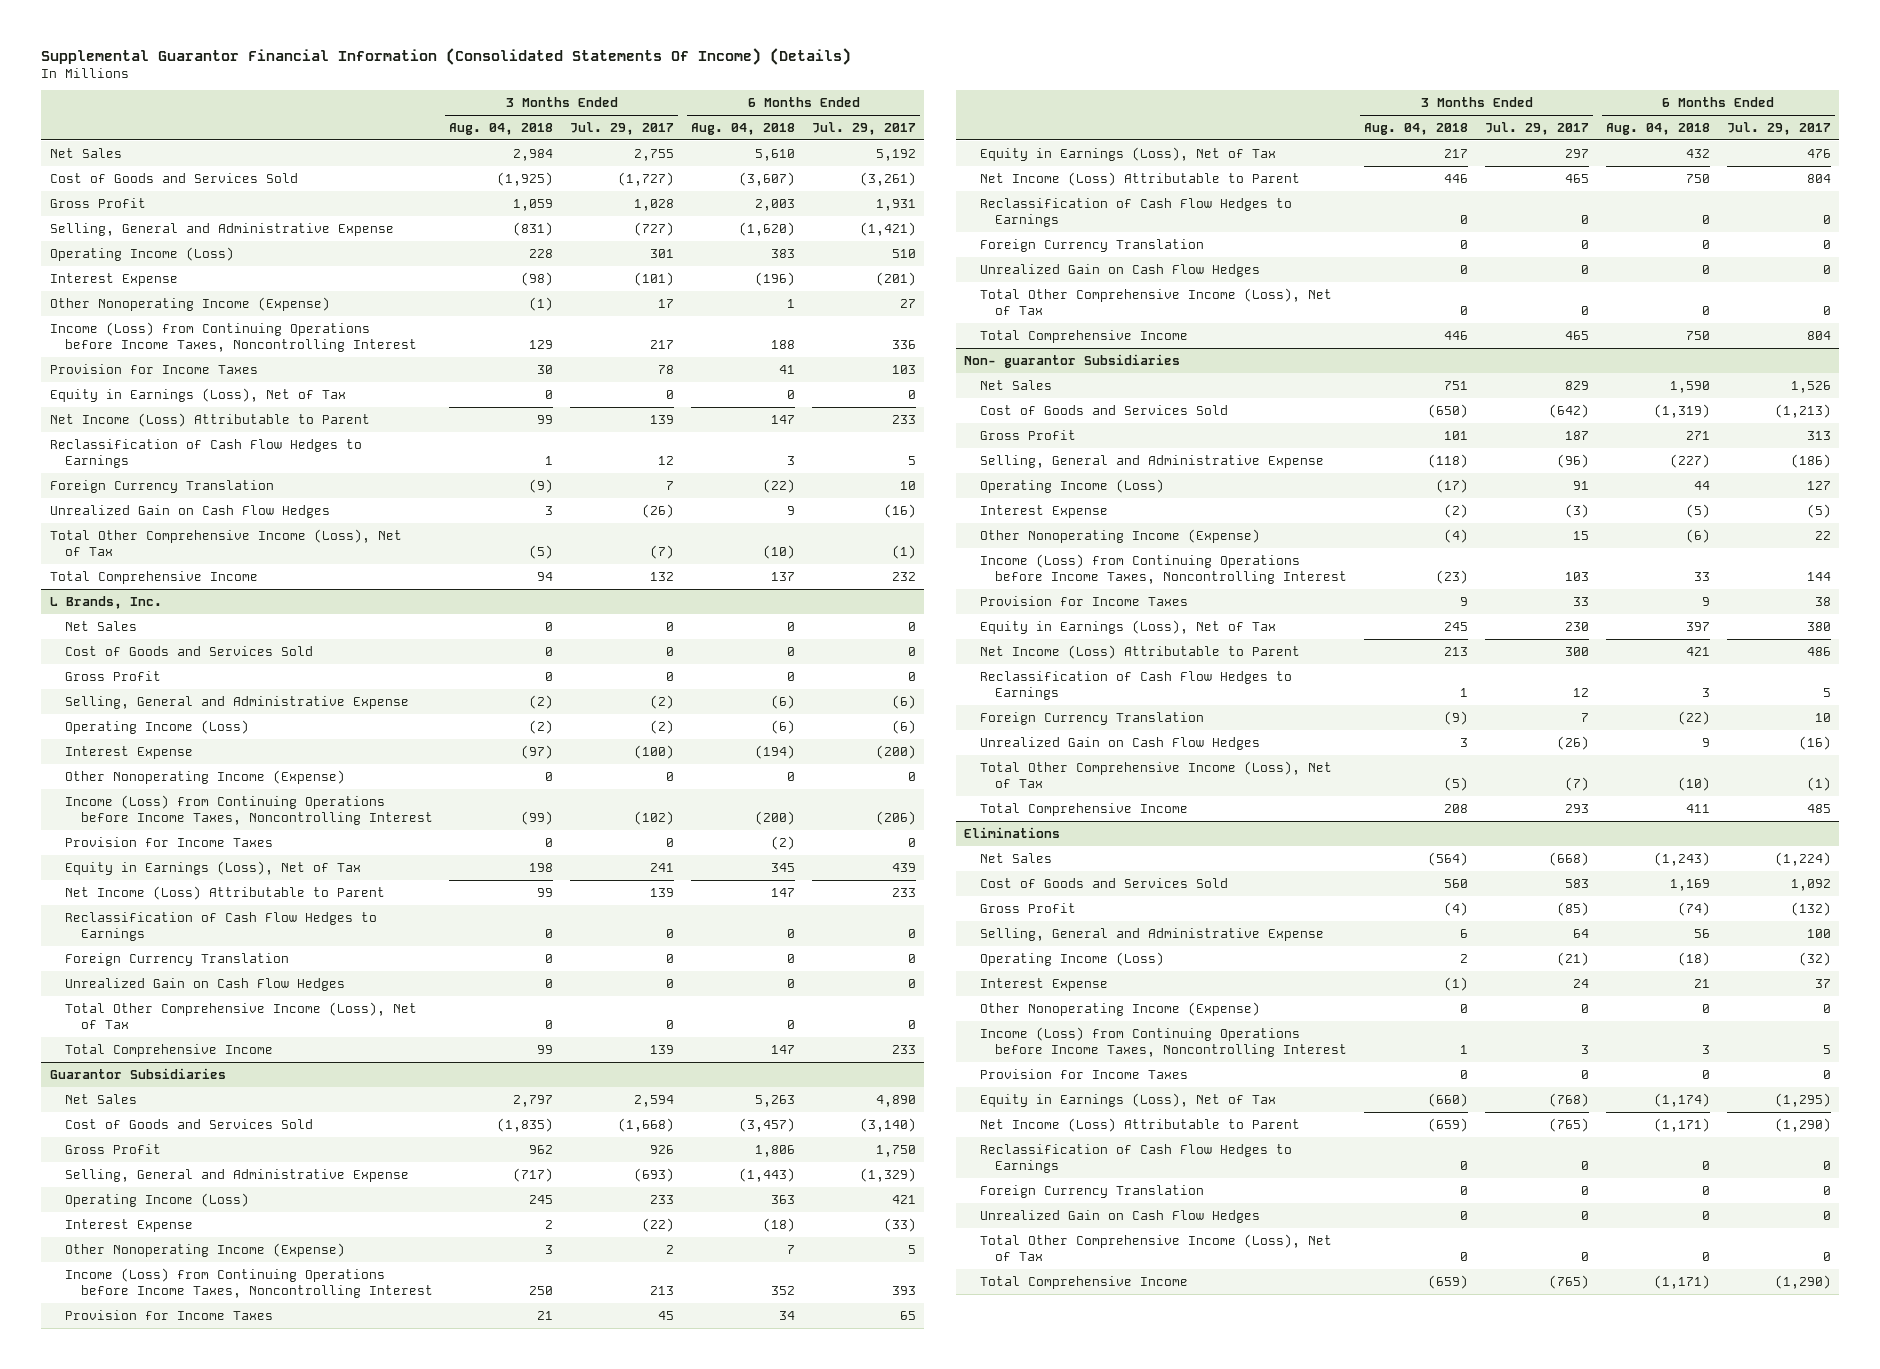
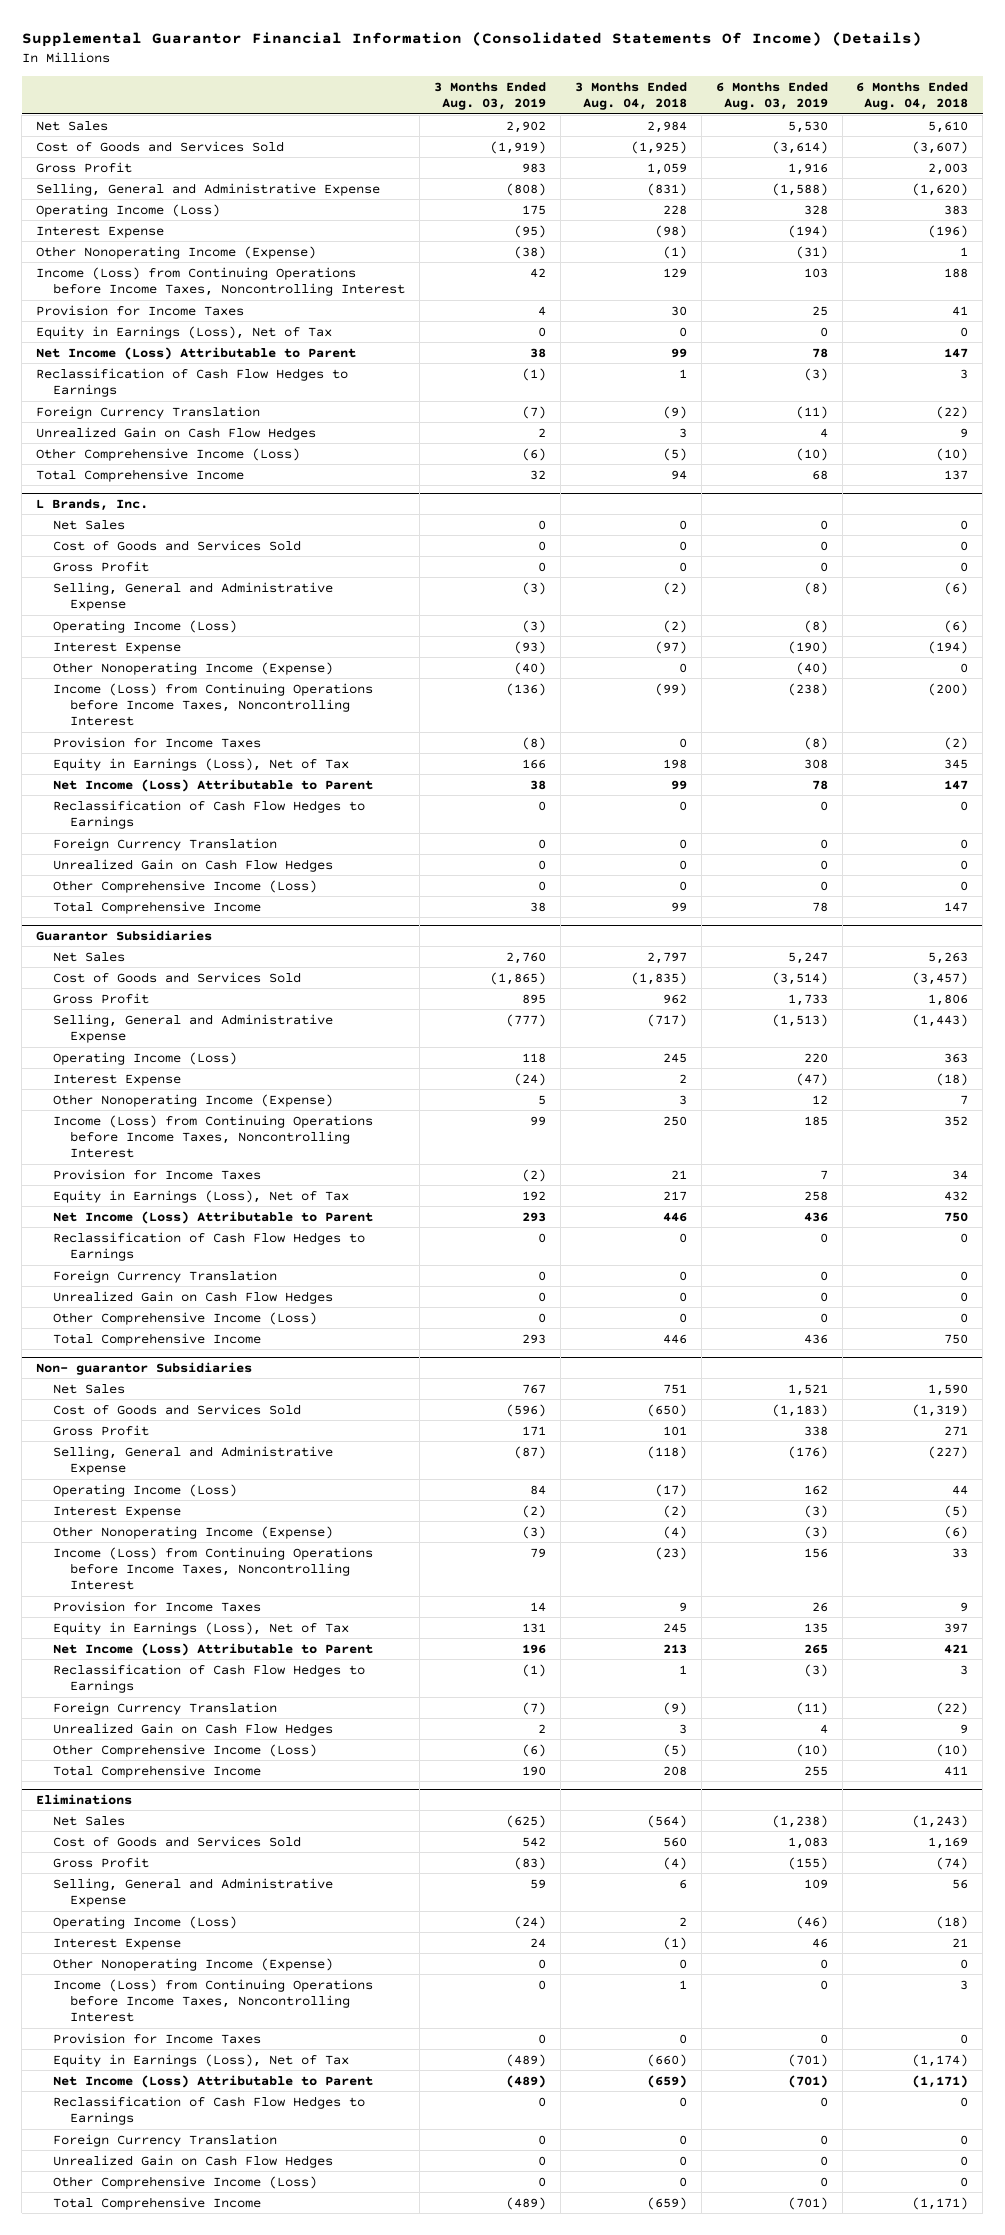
[570,121,675,135] Jul. 29, 2017 -> none
[811,121,916,135] Jul. 29, 2017 -> none
none -> [434,81,547,111] 3 Months Ended Aug. 03, 2019
none -> [715,81,828,111] 6 Months Ended Aug. 03, 2019
[49,528,402,556] Total Other Comprehensive Income (Loss), Net of Tax -> [36,447,301,461] Other Comprehensive Income (Loss)
[65,1001,418,1029] Total Other Comprehensive Income (Loss), Net of Tax -> [53,879,318,893] Other Comprehensive Income (Loss)
[979,287,1332,315] Total Other Comprehensive Income (Loss), Net of Tax -> [53,1311,318,1325] Other Comprehensive Income (Loss)
[979,760,1332,788] Total Other Comprehensive Income (Loss), Net of Tax -> [53,1743,318,1757] Other Comprehensive Income (Loss)
[979,1233,1332,1261] Total Other Comprehensive Income (Loss), Net of Tax -> [53,2175,318,2189] Other Comprehensive Income (Loss)

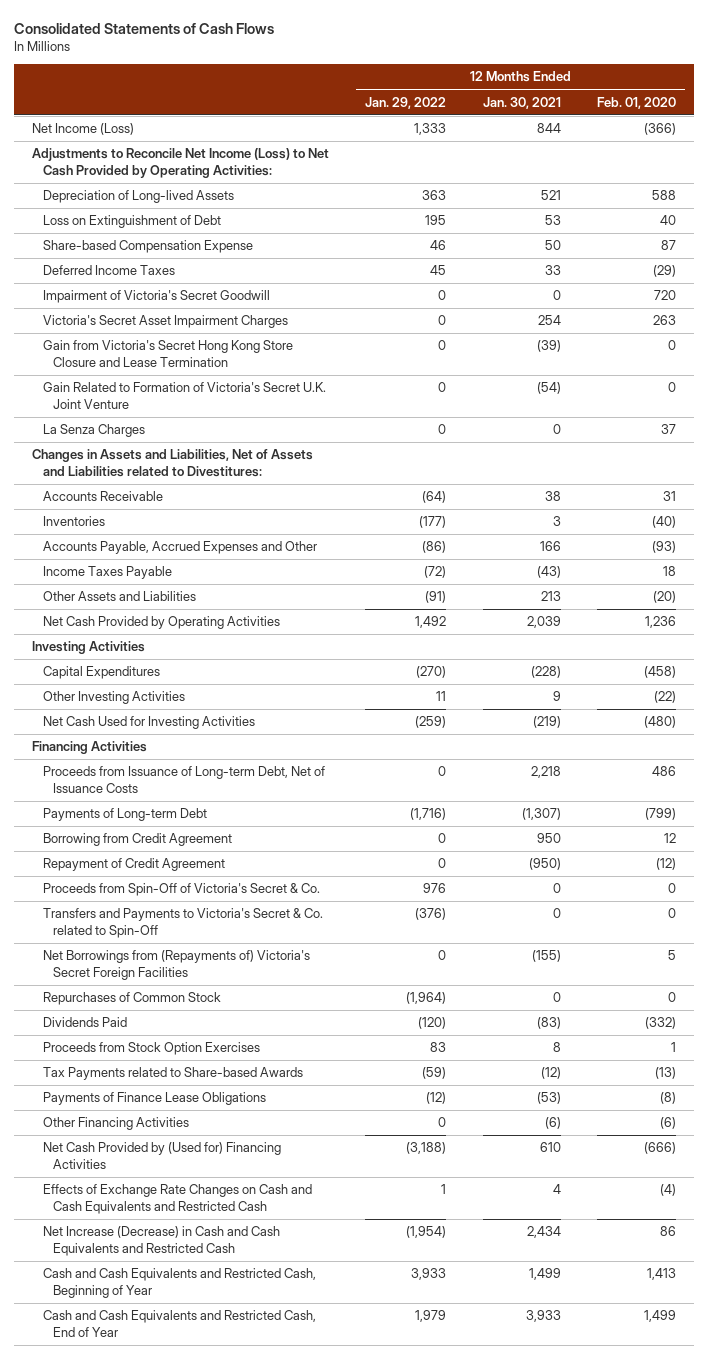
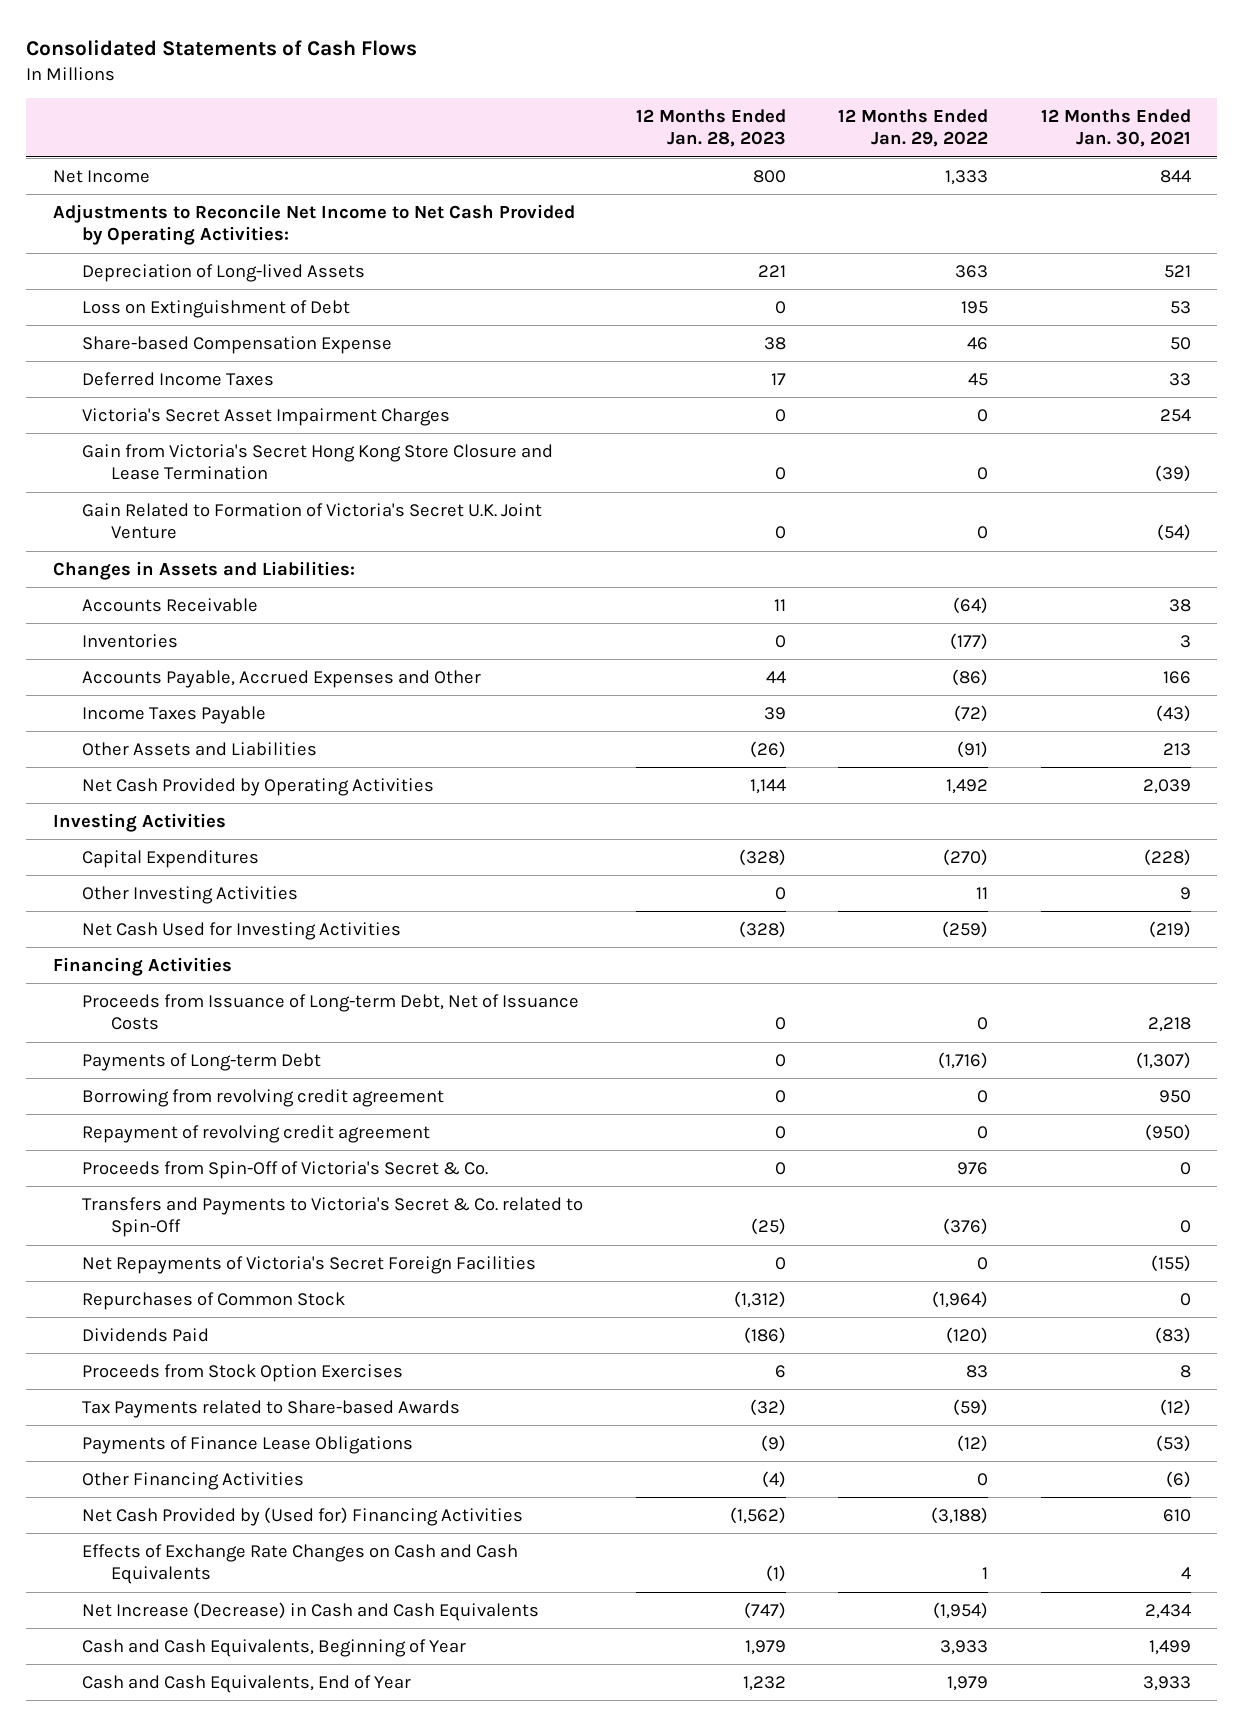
[596,96,676,109] Feb. 01, 2020 -> none
none -> [635,108,786,148] 12 Months Ended Jan. 28, 2023
[32,123,135,136] Net Income (Loss) -> [52,169,150,183] Net Income
[32,148,330,178] Adjustments to Reconcile Net Income (Loss) to Net Cash Provided by Operating Activities: -> [52,203,575,246] Adjustments to Reconcile Net Income to Net Cash Provided by Operating Activities:
[42,290,270,304] Impairment of Victoria's Secret Goodwill -> none
[42,424,145,438] La Senza Charges -> none
[32,449,314,477] Changes in Assets and Liabilities, Net of Assets and Liabilities related to Divestitures: -> [52,560,355,580] Changes in Assets and Liabilities:
[42,833,232,847] Borrowing from Credit Agreement -> [82,1088,445,1107] Borrowing from revolving credit agreement
[42,858,225,872] Repayment of Credit Agreement -> [82,1124,431,1143] Repayment of revolving credit agreement
[42,950,310,980] Net Borrowings from (Repayments of) Victoria's Secret Foreign Facilities -> [82,1255,537,1274] Net Repayments of Victoria's Secret Foreign Facilities
[42,1184,312,1214] Effects of Exchange Rate Changes on Cash and Cash Equivalents and Restricted Cash -> [82,1543,519,1585] Effects of Exchange Rate Changes on Cash and Cash Equivalents
[42,1226,280,1256] Net Increase (Decrease) in Cash and Cash Equivalents and Restricted Cash -> [82,1601,540,1621] Net Increase (Decrease) in Cash and Cash Equivalents
[42,1268,316,1298] Cash and Cash Equivalents and Restricted Cash, Beginning of Year -> [82,1638,467,1657] Cash and Cash Equivalents, Beginning of Year
[42,1310,316,1337] Cash and Cash Equivalents and Restricted Cash, End of Year -> [82,1674,412,1693] Cash and Cash Equivalents, End of Year

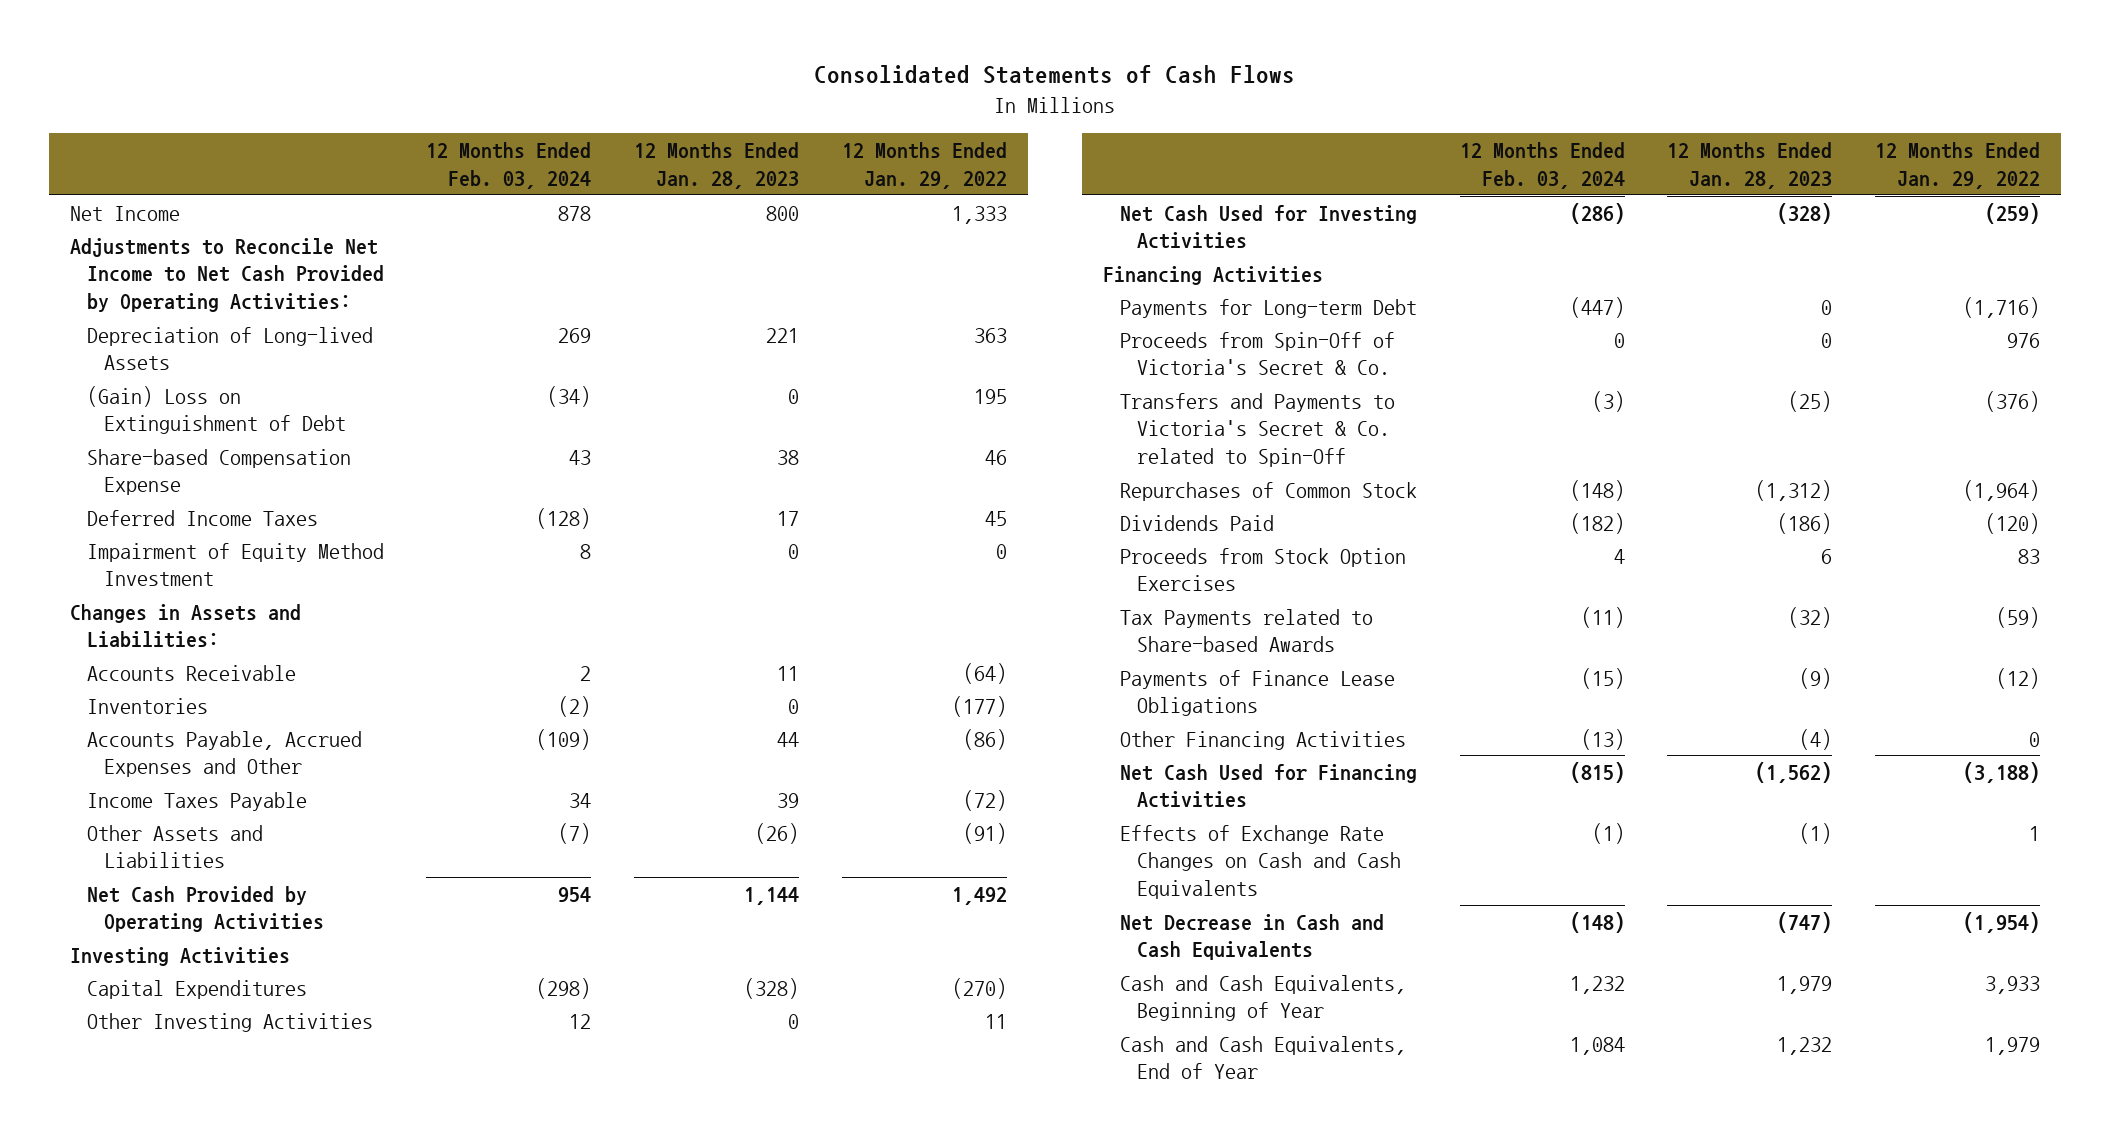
[1040,108,1191,148] 12 Months Ended Jan. 30, 2021 -> none
none -> [426,142,592,189] 12 Months Ended Feb. 03, 2024
[82,299,351,318] Loss on Extinguishment of Debt -> [86,385,346,435] (Gain) Loss on Extinguishment of Debt
[82,407,451,426] Victoria's Secret Asset Impairment Charges -> none
[82,443,554,481] Gain from Victoria's Secret Hong Kong Store Closure and Lease Termination -> none
[82,502,543,540] Gain Related to Formation of Victoria's Secret U.K. Joint Venture -> none
none -> [86,542,384,587] Impairment of Equity Method Investment
[82,993,580,1031] Proceeds from Issuance of Long-term Debt, Net of Issuance Costs -> none
[82,1088,445,1107] Borrowing from revolving credit agreement -> none
[82,1124,431,1143] Repayment of revolving credit agreement -> none
[82,1052,322,1071] Payments of Long-term Debt -> [1120,298,1418,318] Payments for Long-term Debt
[82,1255,537,1274] Net Repayments of Victoria's Secret Foreign Facilities -> none
[82,1506,524,1526] Net Cash Provided by (Used for) Financing Activities -> [1120,763,1418,809] Net Cash Used for Financing Activities
[82,1601,540,1621] Net Increase (Decrease) in Cash and Cash Equivalents -> [1120,913,1385,961] Net Decrease in Cash and Cash Equivalents

